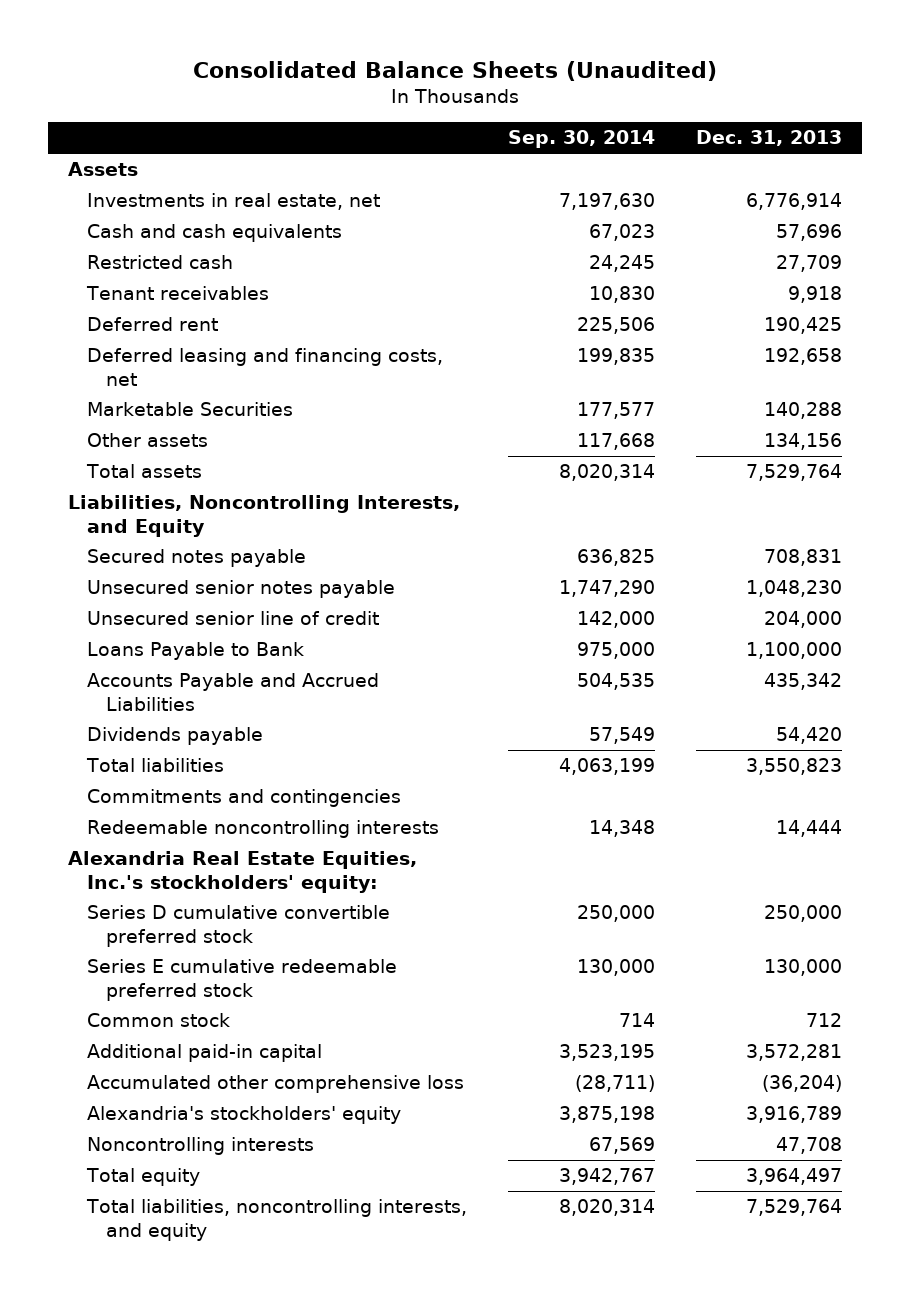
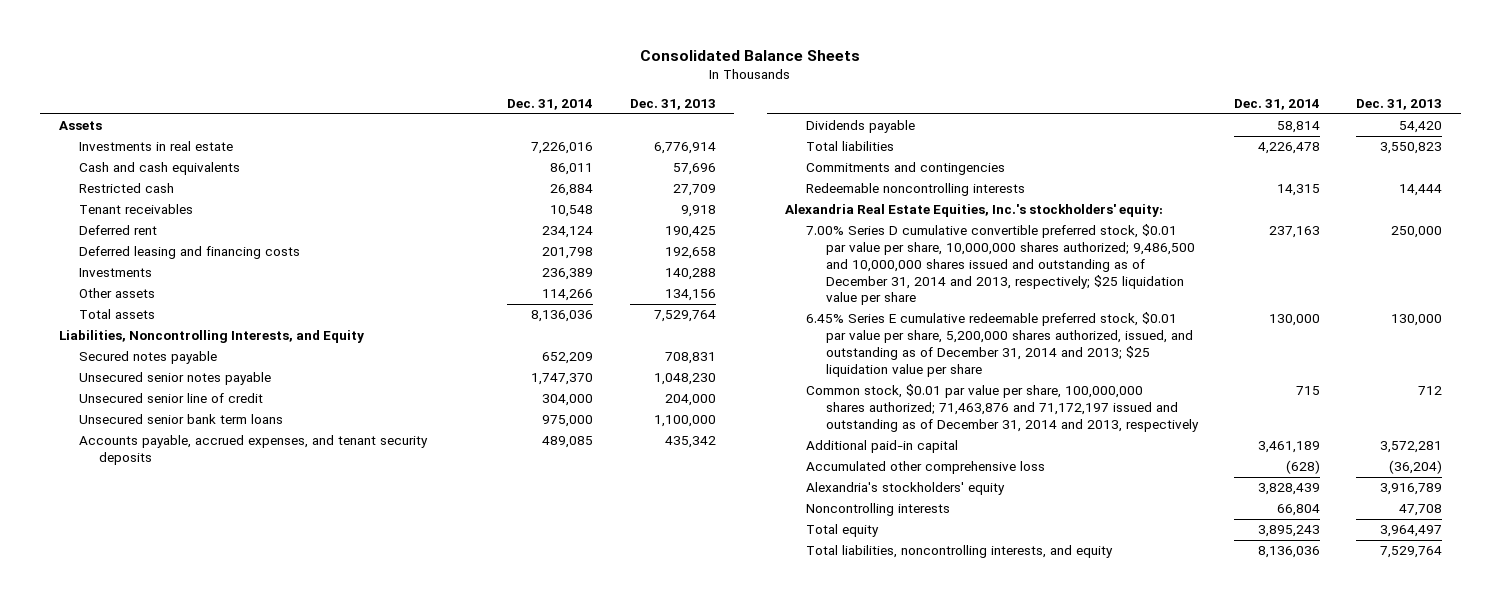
[193,60,718,81] Consolidated Balance Sheets (Unaudited) -> [640,50,861,62] Consolidated Balance Sheets
[508,130,656,149] Sep. 30, 2014 -> none
none -> [507,98,594,110] Dec. 31, 2014
[87,193,381,211] Investments in real estate, net -> [78,141,233,152] Investments in real estate
[87,348,444,386] Deferred leasing and financing costs, net -> [78,246,300,260] Deferred leasing and financing costs
[87,402,294,417] Marketable Securities -> [78,268,152,278] Investments
[87,642,305,661] Loans Payable to Bank -> [78,414,283,425] Unsecured senior bank term loans
[87,673,380,711] Accounts Payable and Accrued Liabilities -> [78,435,428,466] Accounts payable, accrued expenses, and tenant security deposits
[87,905,391,947] Series D cumulative convertible preferred stock -> [805,224,1195,306] 7.00% Series D cumulative convertible preferred stock, $0.01 par value per share, 10,000,000 shares authorized; 9,486,500 and 10,000,000 shares issued and outstanding as of December 31, 2014 and 2013, respectively; $25 liquidation value per share
[87,959,398,1001] Series E cumulative redeemable preferred stock -> [805,312,1193,377] 6.45% Series E cumulative redeemable preferred stock, $0.01 par value per share, 5,200,000 shares authorized, issued, and outstanding as of December 31, 2014 and 2013; $25 liquidation value per share
[87,1013,231,1028] Common stock -> [805,384,1199,432] Common stock, $0.01 par value per share, 100,000,000 shares authorized; 71,463,876 and 71,172,197 issued and outstanding as of December 31, 2014 and 2013, respectively

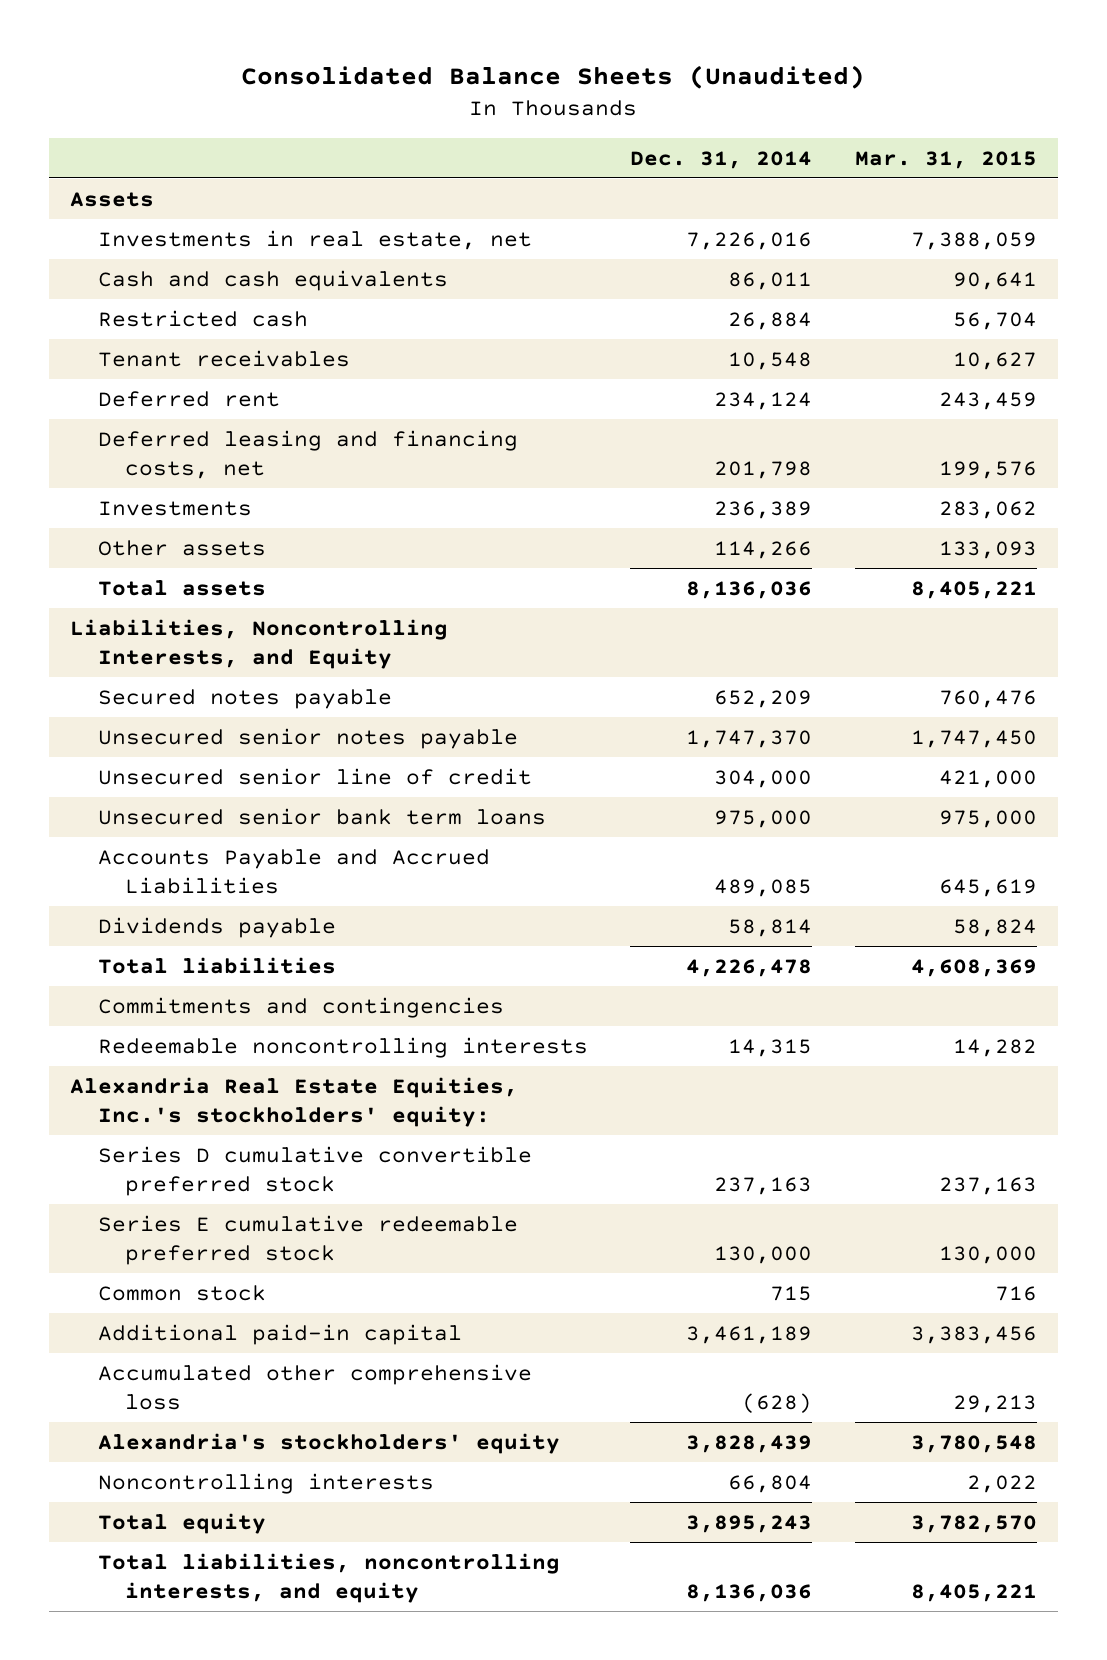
[640,50,861,62] Consolidated Balance Sheets -> [241,65,866,90] Consolidated Balance Sheets (Unaudited)
[629,98,716,110] Dec. 31, 2013 -> none
none -> [854,150,1037,169] Mar. 31, 2015
[78,141,233,152] Investments in real estate -> [97,229,532,250] Investments in real estate, net
[78,246,300,260] Deferred leasing and financing costs -> [97,429,518,480] Deferred leasing and financing costs, net
[78,435,428,466] Accounts payable, accrued expenses, and tenant security deposits -> [97,848,490,895] Accounts Payable and Accrued Liabilities
[805,224,1195,306] 7.00% Series D cumulative convertible preferred stock, $0.01 par value per share, 10,000,000 shares authorized; 9,486,500 and 10,000,000 shares issued and outstanding as of December 31, 2014 and 2013, respectively; $25 liquidation value per share -> [97,1145,532,1197] Series D cumulative convertible preferred stock
[805,312,1193,377] 6.45% Series E cumulative redeemable preferred stock, $0.01 par value per share, 5,200,000 shares authorized, issued, and outstanding as of December 31, 2014 and 2013; $25 liquidation value per share -> [97,1214,518,1266] Series E cumulative redeemable preferred stock
[805,384,1199,432] Common stock, $0.01 par value per share, 100,000,000 shares authorized; 71,463,876 and 71,172,197 issued and outstanding as of December 31, 2014 and 2013, respectively -> [97,1284,266,1301] Common stock

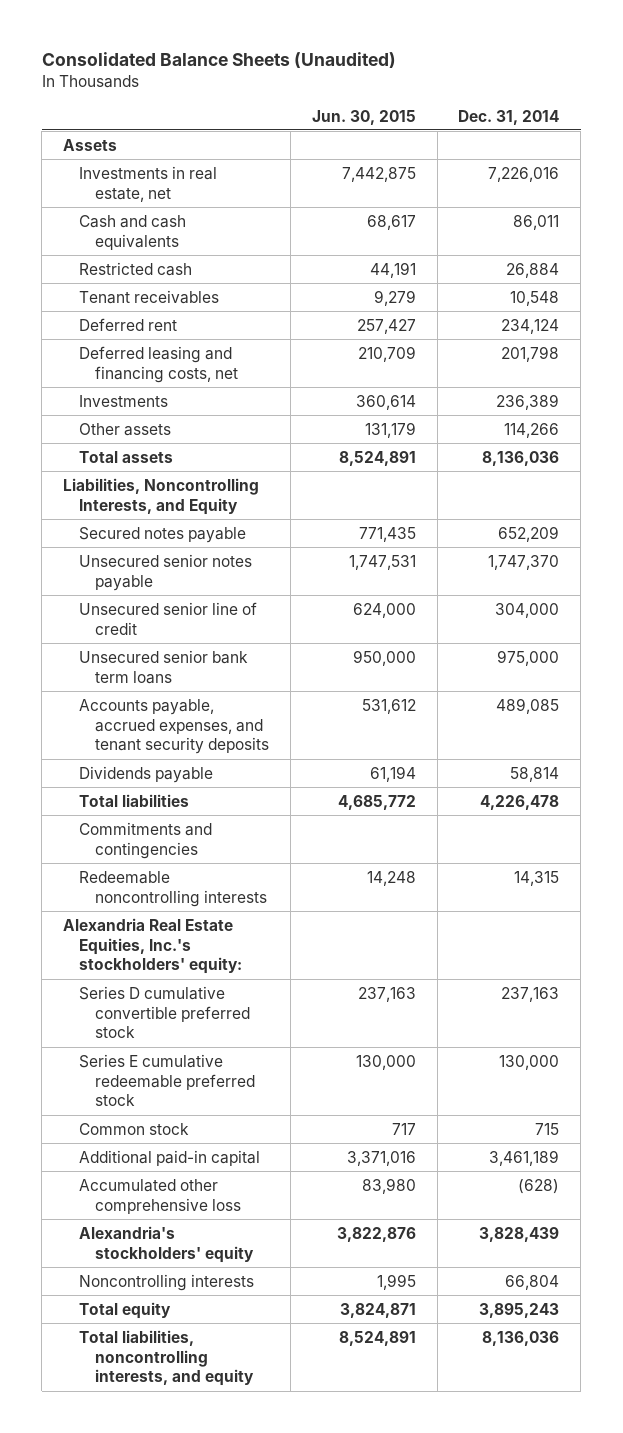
[854,150,1037,169] Mar. 31, 2015 -> none
none -> [311,109,416,125] Jun. 30, 2015
[97,848,490,895] Accounts Payable and Accrued Liabilities -> [79,698,269,755] Accounts payable, accrued expenses, and tenant security deposits

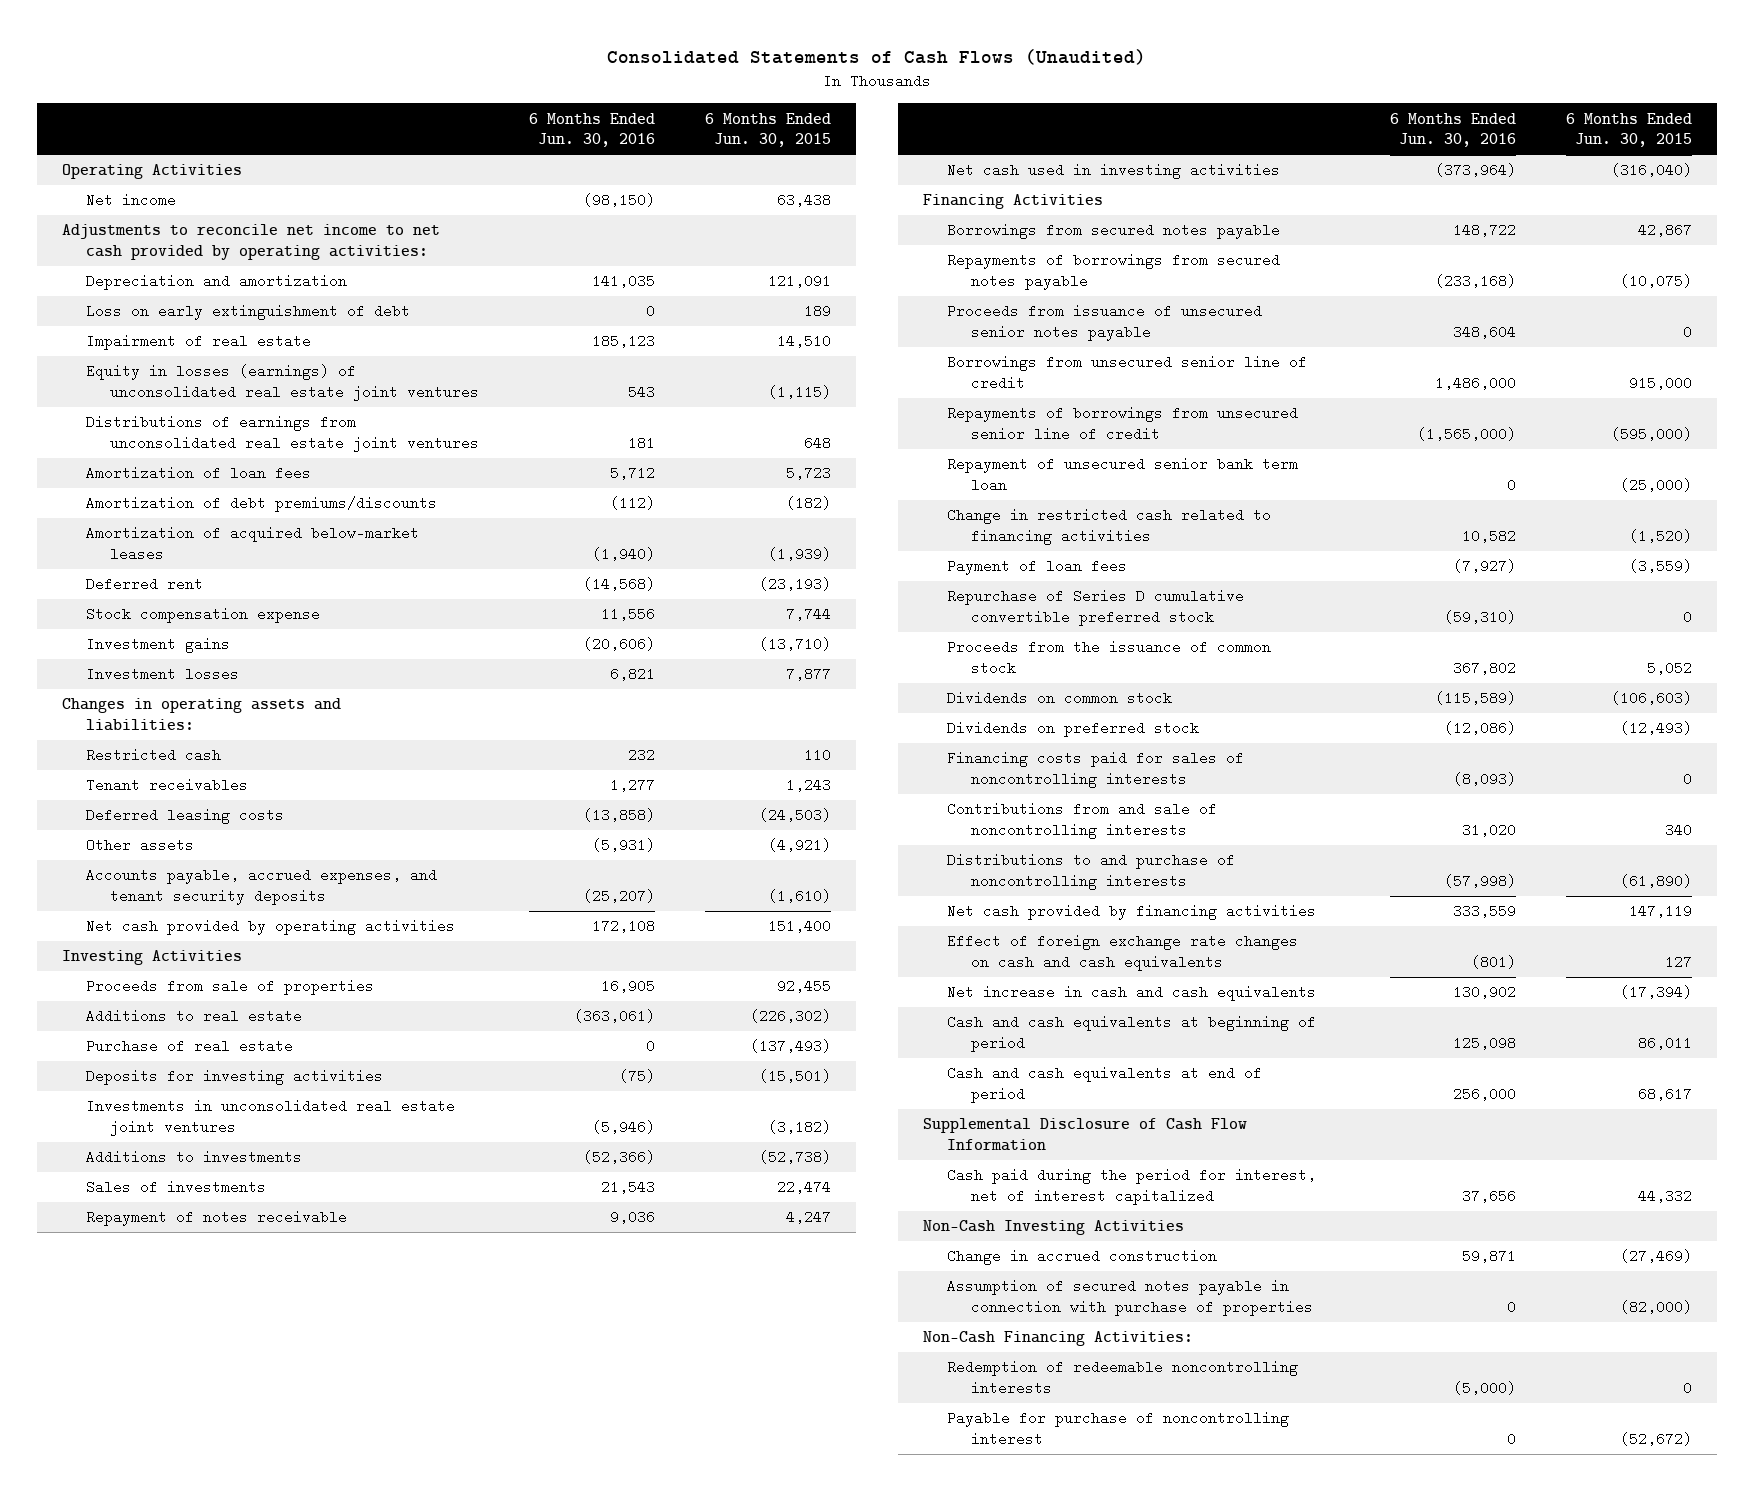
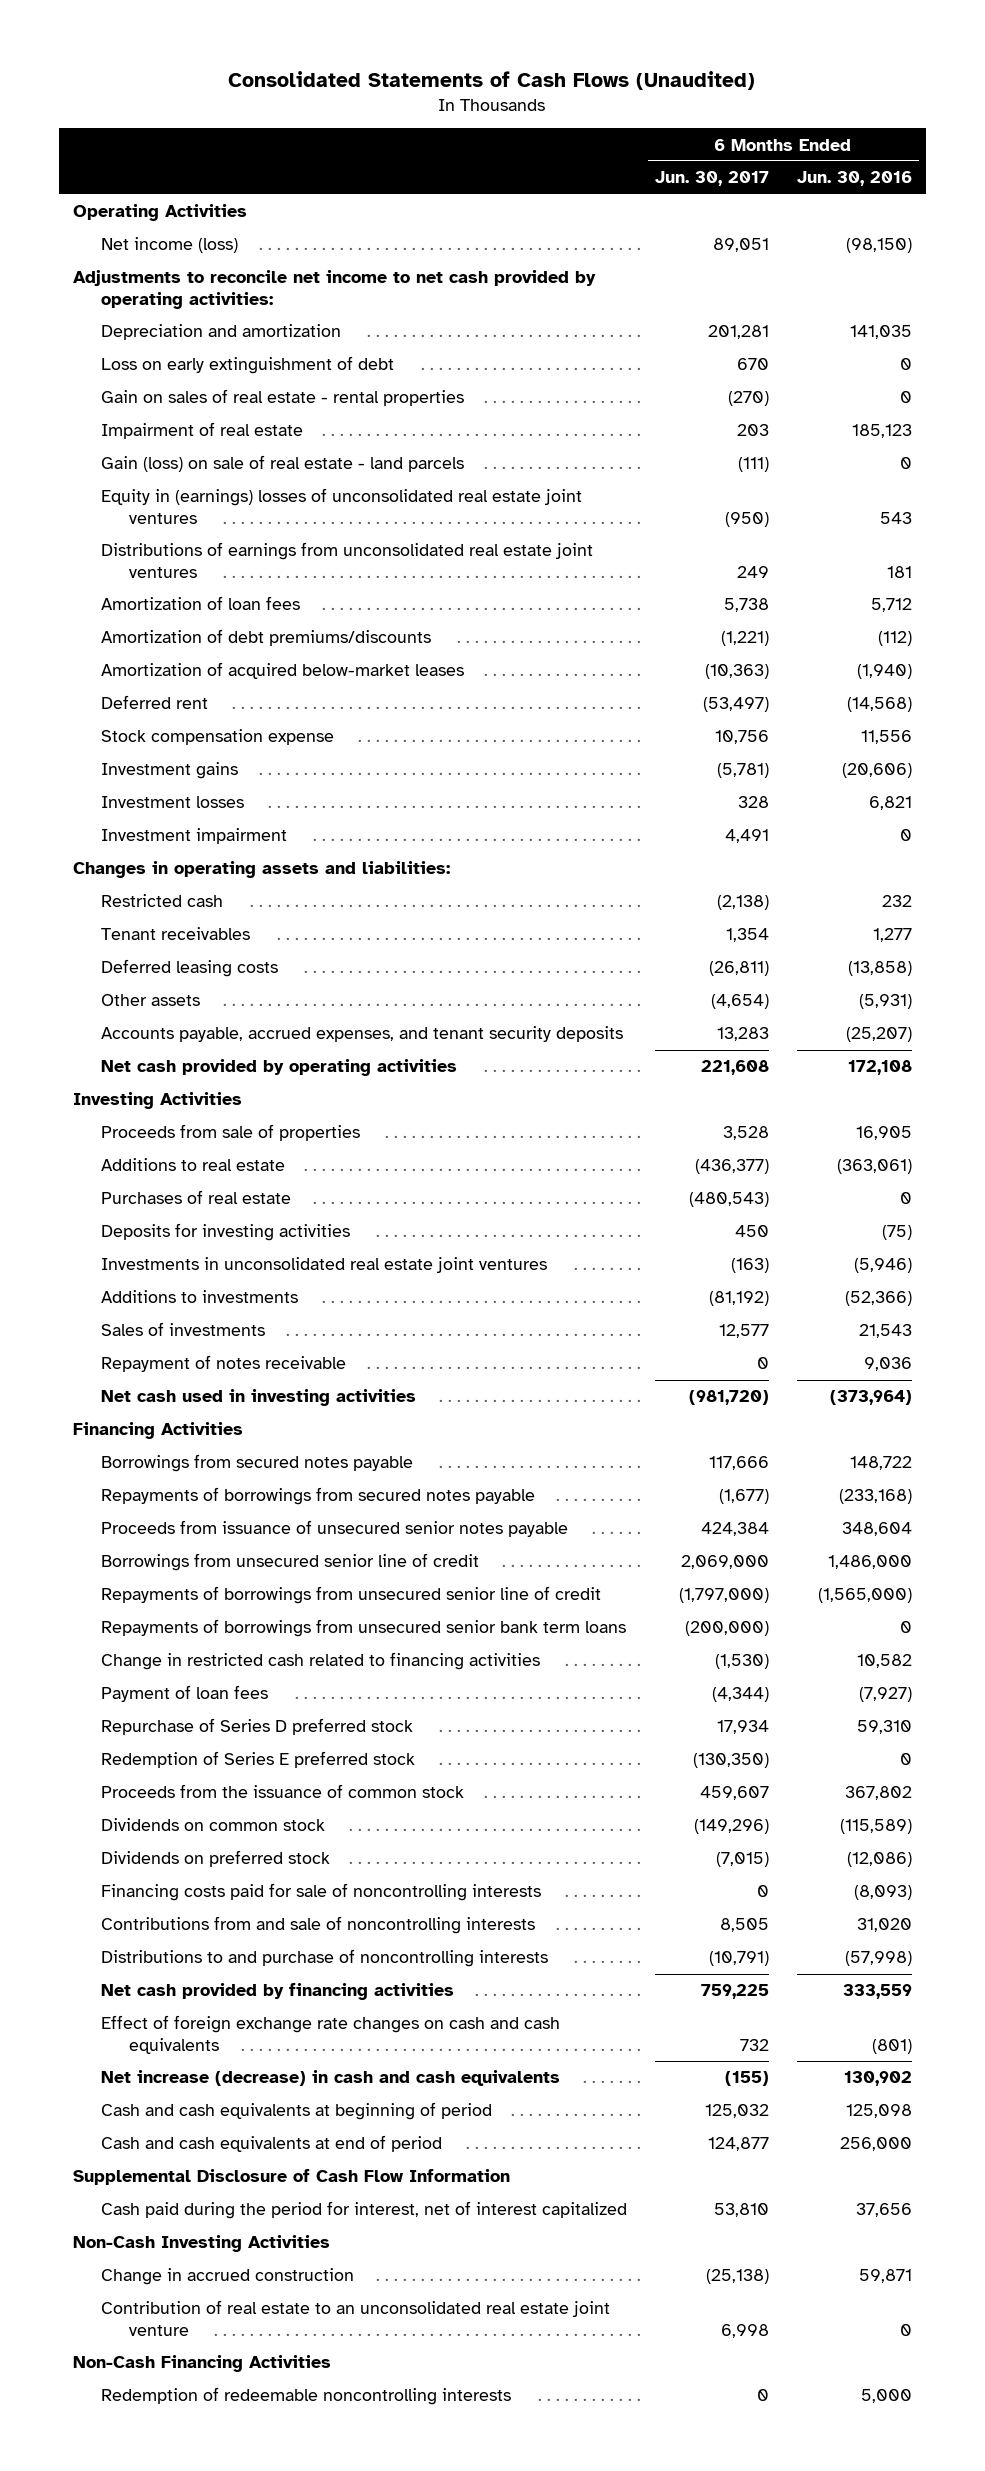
[704,112,831,148] 6 Months Ended Jun. 30, 2015 -> none
none -> [654,171,769,187] Jun. 30, 2017
[85,193,176,208] Net income -> [101,237,239,254] Net income (loss)
none -> [101,389,465,407] Gain on sales of real estate - rental properties
none -> [101,455,465,473] Gain (loss) on sale of real estate - land parcels
[85,364,479,402] Equity in losses (earnings) of unconsolidated real estate joint ventures -> [101,488,583,524] Equity in (earnings) losses of unconsolidated real estate joint ventures
none -> [101,828,288,845] Investment impairment
[85,1039,293,1054] Purchase of real estate -> [101,1190,292,1205] Purchases of real estate
[947,457,1299,493] Repayment of unsecured senior bank term loan -> [101,1619,627,1638] Repayments of borrowings from unsecured senior bank term loans
none -> [101,1718,414,1736] Repurchase of Series D preferred stock
[947,589,1245,627] Repurchase of Series D cumulative convertible preferred stock -> [101,1751,416,1769] Redemption of Series E preferred stock
[1444,610,1517,625] (59,310) -> [899,1753,912,1766] 0
[947,751,1245,789] Financing costs paid for sales of noncontrolling interests -> [101,1883,542,1902] Financing costs paid for sale of noncontrolling interests
[947,985,1317,1002] Net increase in cash and cash equivalents -> [101,2070,561,2087] Net increase (decrease) in cash and cash equivalents
[947,1279,1314,1317] Assumption of secured notes payable in connection with purchase of properties -> none
[947,1411,1290,1447] Payable for purchase of noncontrolling interest -> none
none -> [101,2300,611,2336] Contribution of real estate to an unconsolidated real estate joint venture
[923,1331,1194,1347] Non-Cash Financing Activities: -> [73,2355,332,2373] Non-Cash Financing Activities
[1453,1381,1517,1396] (5,000) -> [860,2389,912,2404] 5,000

